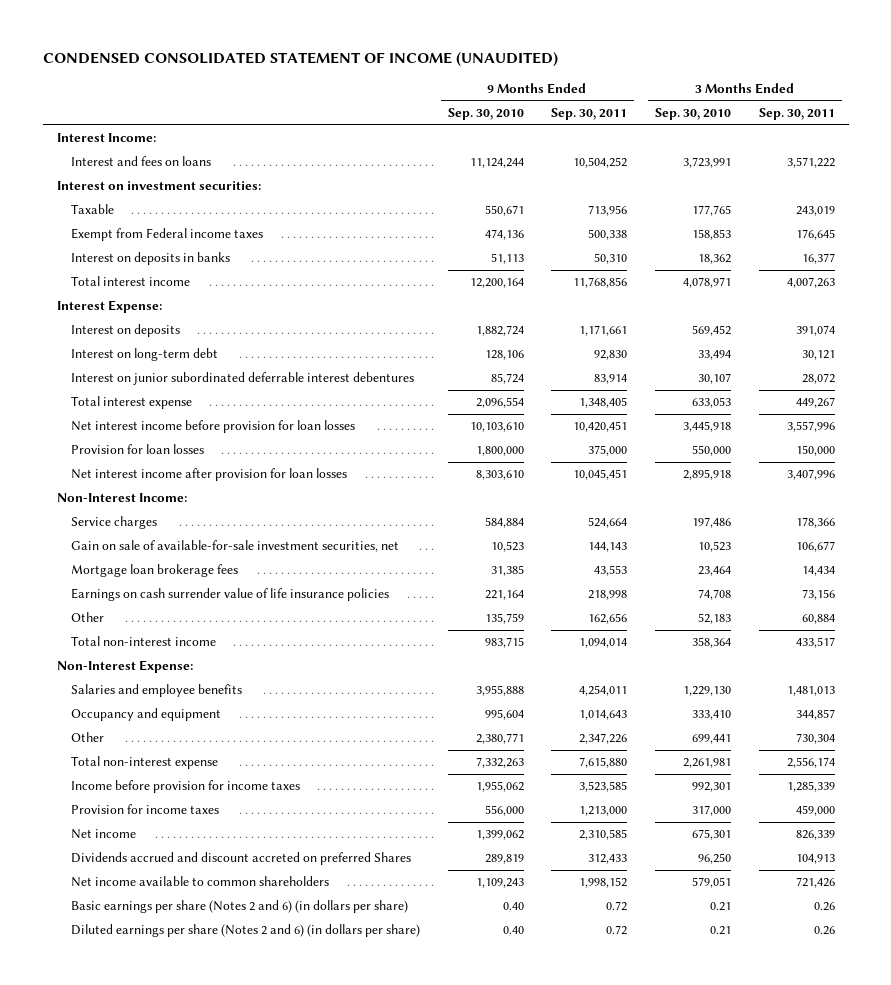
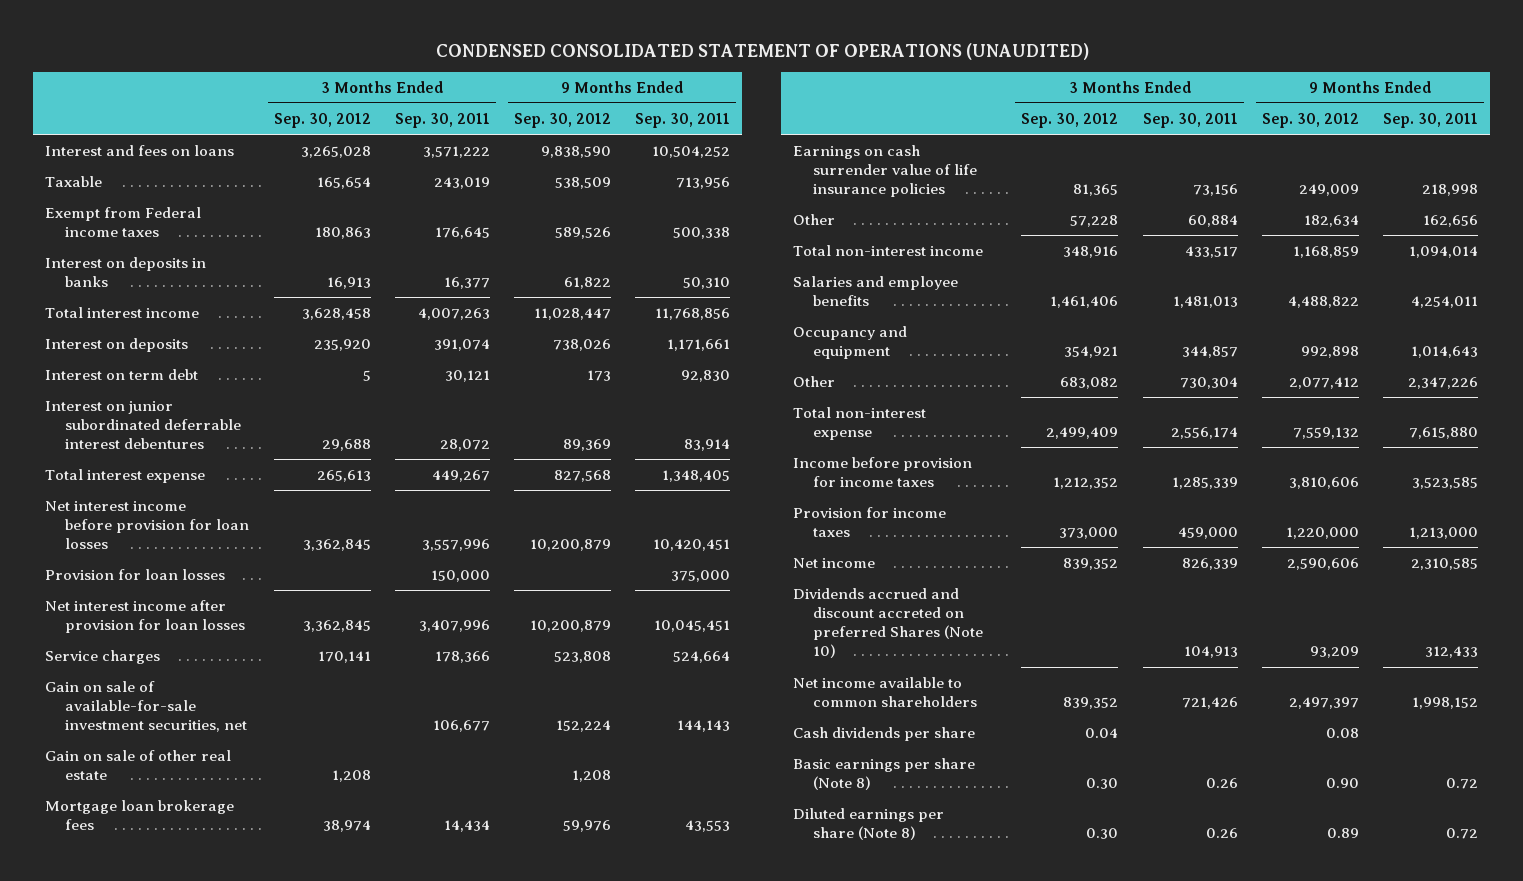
[42,52,558,68] CONDENSED CONSOLIDATED STATEMENT OF INCOME (UNAUDITED) -> [435,42,1089,60] CONDENSED CONSOLIDATED STATEMENT OF OPERATIONS (UNAUDITED)
[447,107,524,120] Sep. 30, 2010 -> none
[655,107,732,120] Sep. 30, 2010 -> none
none -> [273,112,371,128] Sep. 30, 2012
none -> [514,112,612,128] Sep. 30, 2012
[56,133,156,143] Interest Income: -> none
[56,181,261,191] Interest on investment securities: -> none
[56,300,162,314] Interest Expense: -> none
[70,348,218,362] Interest on long-term debt -> [44,368,198,380] Interest on term debt
[56,493,187,503] Non-Interest Income: -> none
none -> [44,749,231,780] Gain on sale of other real estate
[56,660,193,674] Non-Interest Expense: -> none
[70,852,411,866] Dividends accrued and discount accreted on preferred Shares -> [792,587,984,659] Dividends accrued and discount accreted on preferred Shares (Note 10)
none -> [792,726,975,741] Cash dividends per share
[70,900,408,914] Basic earnings per share (Notes 2 and 6) (in dollars per share) -> [792,757,975,790] Basic earnings per share (Note 8)
[70,924,420,938] Diluted earnings per share (Notes 2 and 6) (in dollars per share) -> [792,807,944,840] Diluted earnings per share (Note 8)

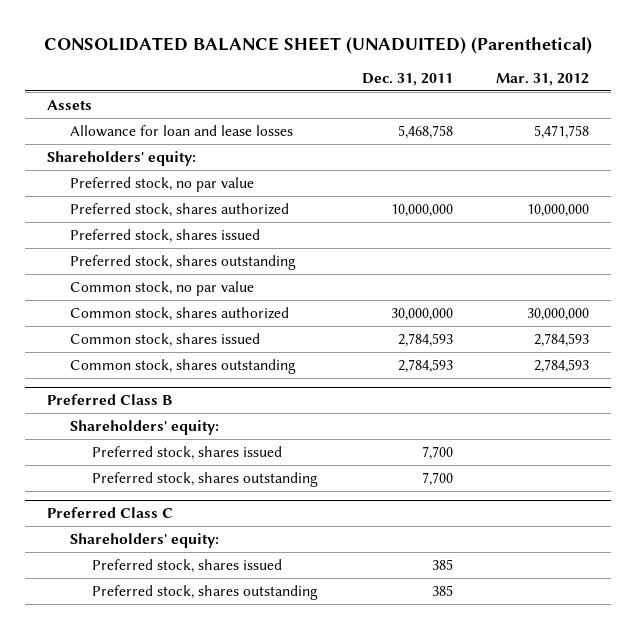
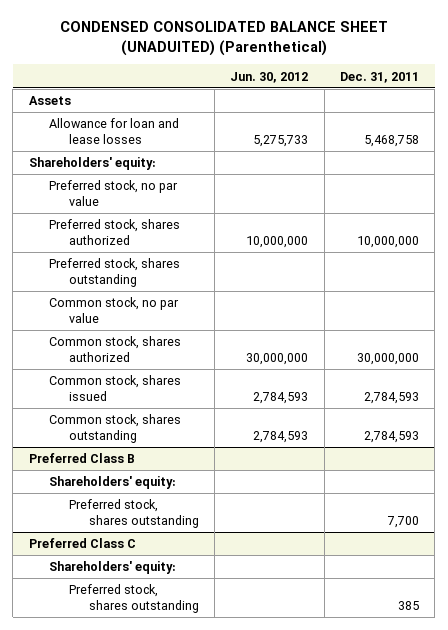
[44,36,593,54] CONSOLIDATED BALANCE SHEET (UNADUITED) (Parenthetical) -> [59,21,388,56] CONDENSED CONSOLIDATED BALANCE SHEET (UNADUITED) (Parenthetical)
[496,73,590,87] Mar. 31, 2012 -> none
none -> [230,71,309,83] Jun. 30, 2012
[69,228,260,243] Preferred stock, shares issued -> none
[92,445,283,460] Preferred stock, shares issued -> none
[92,558,283,573] Preferred stock, shares issued -> none

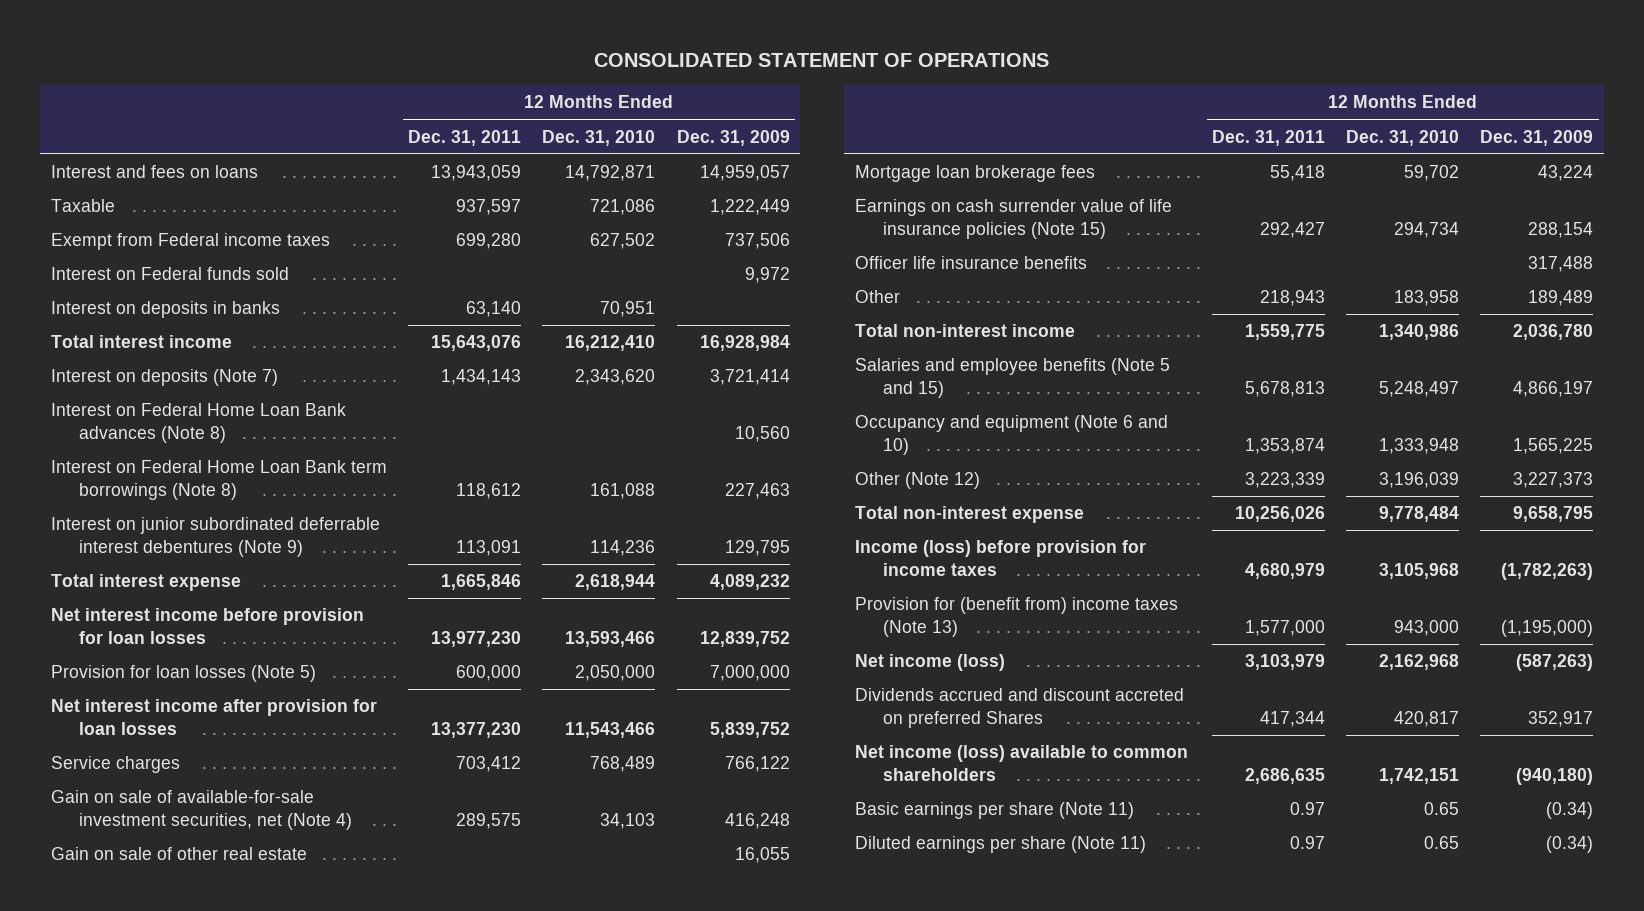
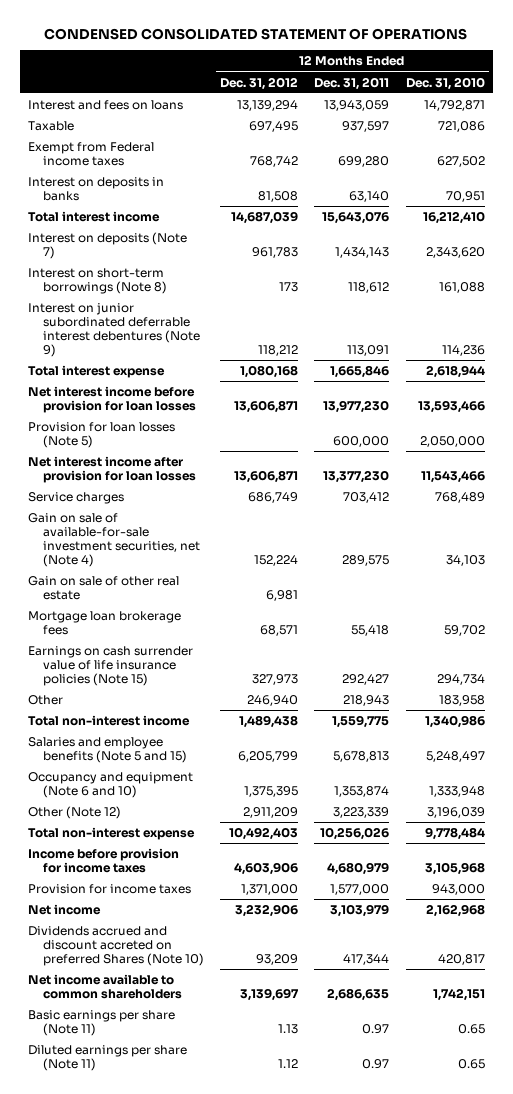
[594,53,1050,68] CONSOLIDATED STATEMENT OF OPERATIONS -> [44,27,468,40] CONDENSED CONSOLIDATED STATEMENT OF OPERATIONS
[676,129,790,146] Dec. 31, 2009 -> none
none -> [220,76,299,90] Dec. 31, 2012
[50,267,289,281] Interest on Federal funds sold -> none
[50,403,346,443] Interest on Federal Home Loan Bank advances (Note 8) -> none
[50,460,387,500] Interest on Federal Home Loan Bank term borrowings (Note 8) -> [28,267,167,294] Interest on short-term borrowings (Note 8)
[854,256,1087,270] Officer life insurance benefits -> none
[854,540,1146,576] Income (loss) before provision for income taxes -> [28,847,180,873] Income before provision for income taxes
[854,597,1178,637] Provision for (benefit from) income taxes (Note 13) -> [28,883,192,894] Provision for income taxes
[854,654,1005,672] Net income (loss) -> [28,903,102,915] Net income
[854,688,1184,728] Dividends accrued and discount accreted on preferred Shares -> [28,925,204,966] Dividends accrued and discount accreted on preferred Shares (Note 10)
[854,745,1188,781] Net income (loss) available to common shareholders -> [28,973,182,999] Net income available to common shareholders

